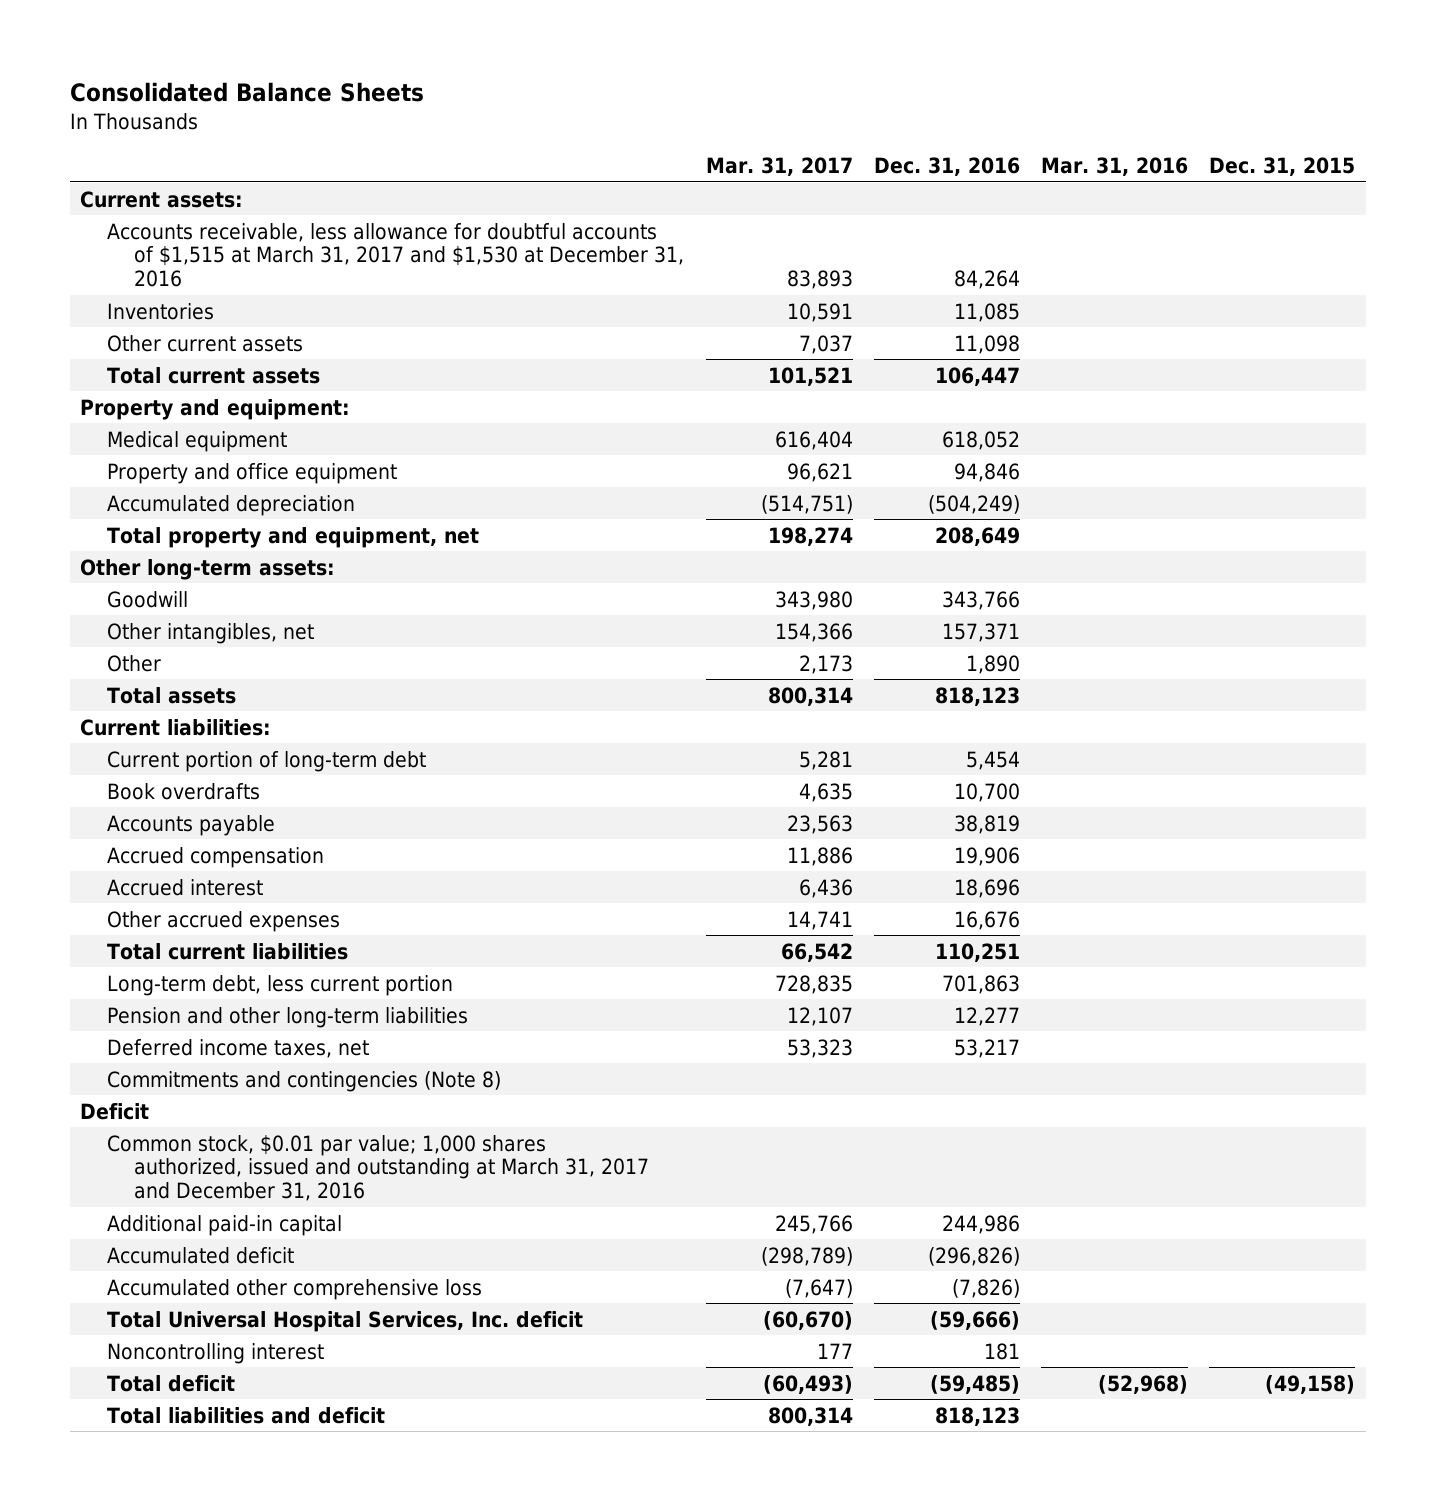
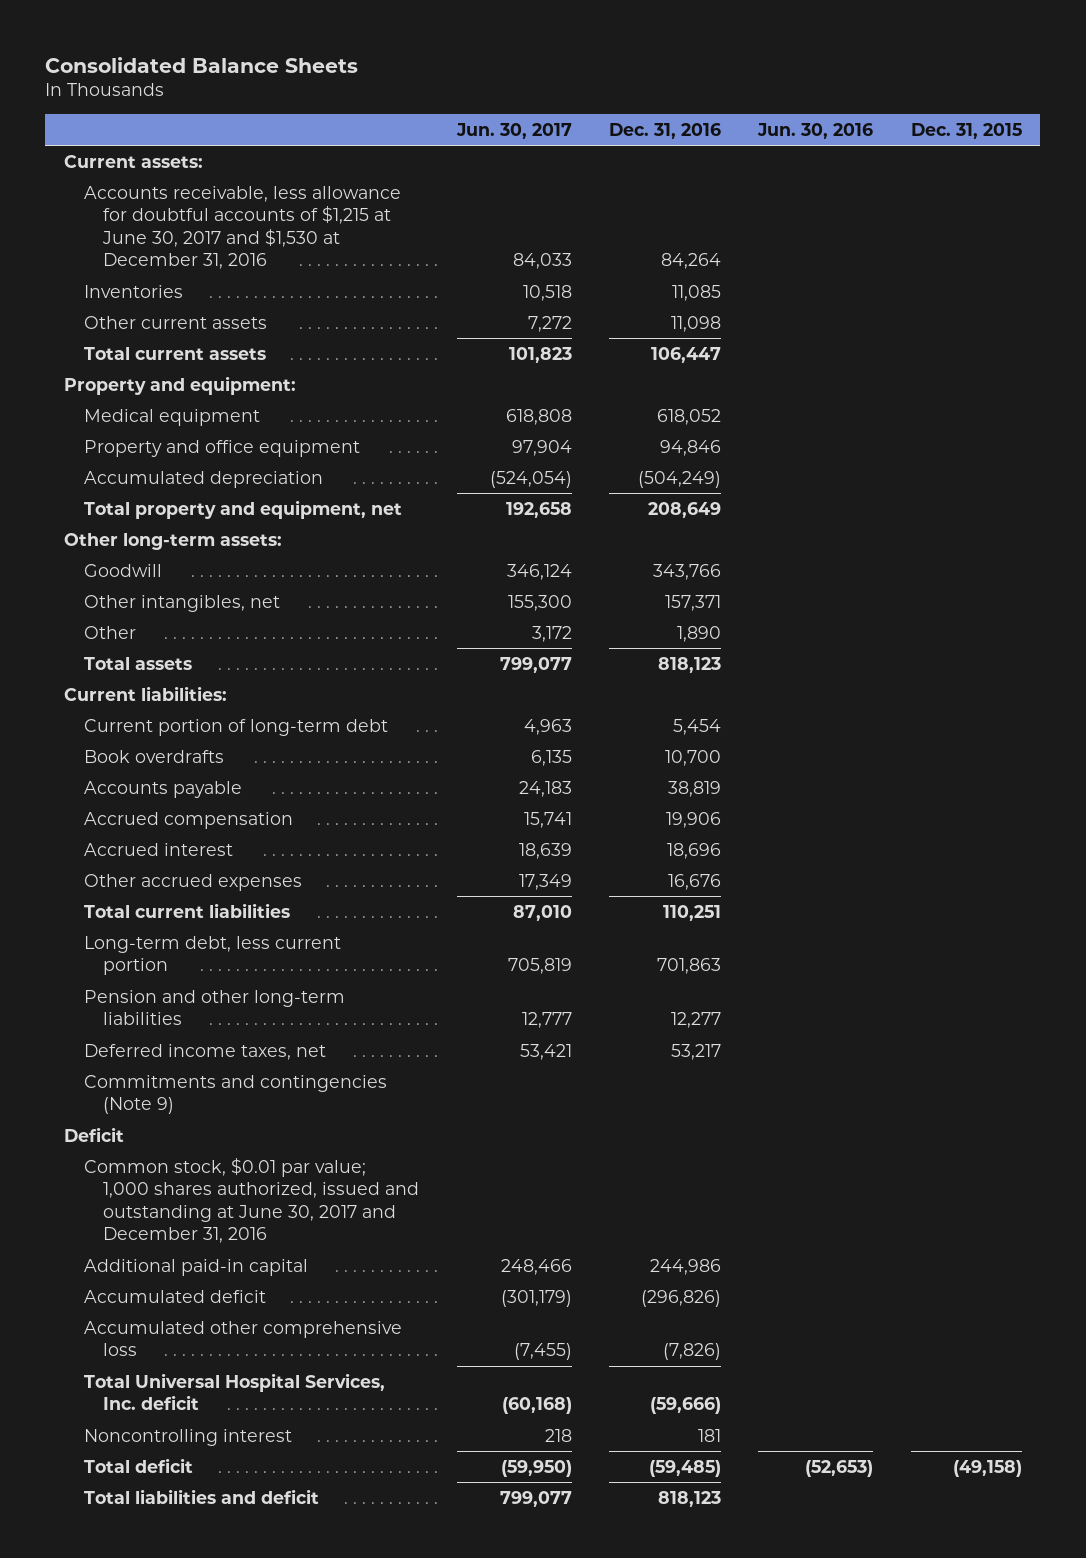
[705,156,853,176] Mar. 31, 2017 -> none
[1040,156,1188,176] Mar. 31, 2016 -> none
none -> [455,122,572,139] Jun. 30, 2017
none -> [757,122,874,139] Jun. 30, 2016
[107,222,685,288] Accounts receivable, less allowance for doubtful accounts of $1,515 at March 31, 2017 and $1,530 at December 31, 2016 -> [83,185,401,270] Accounts receivable, less allowance for doubtful accounts of $1,215 at June 30, 2017 and $1,530 at December 31, 2016
[107,1070,502,1092] Commitments and contingencies (Note 8) -> [83,1074,387,1115] Commitments and contingencies (Note 9)
[107,1134,650,1202] Common stock, $0.01 par value; 1,000 shares authorized, issued and outstanding at March 31, 2017 and December 31, 2016 -> [83,1157,420,1244] Common stock, $0.01 par value; 1,000 shares authorized, issued and outstanding at June 30, 2017 and December 31, 2016

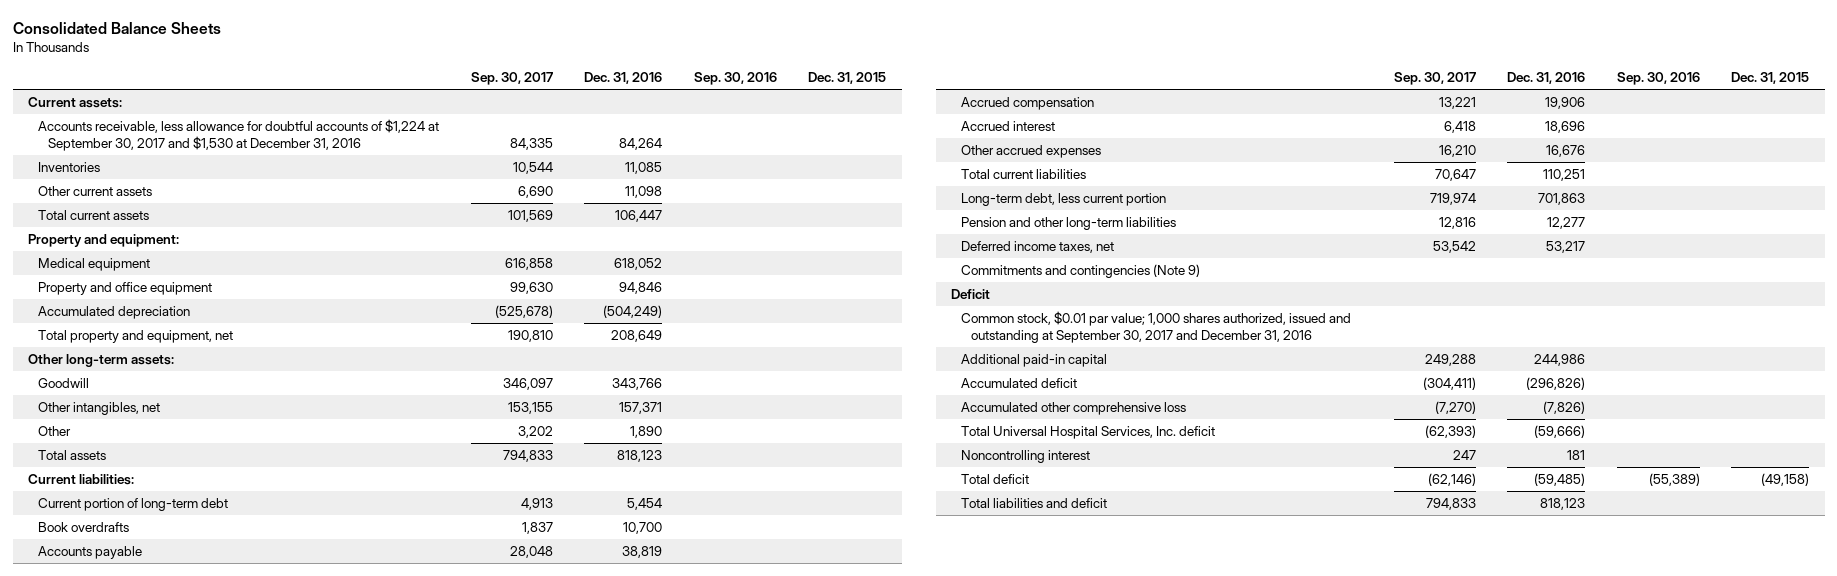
[455,122,572,139] Jun. 30, 2017 -> none
[757,122,874,139] Jun. 30, 2016 -> none
none -> [470,72,553,86] Sep. 30, 2017
none -> [693,72,777,86] Sep. 30, 2016
[83,185,401,270] Accounts receivable, less allowance for doubtful accounts of $1,215 at June 30, 2017 and $1,530 at December 31, 2016 -> [38,118,440,151] Accounts receivable, less allowance for doubtful accounts of $1,224 at September 30, 2017 and $1,530 at December 31, 2016
[83,1157,420,1244] Common stock, $0.01 par value; 1,000 shares authorized, issued and outstanding at June 30, 2017 and December 31, 2016 -> [961,310,1352,343] Common stock, $0.01 par value; 1,000 shares authorized, issued and outstanding at September 30, 2017 and December 31, 2016

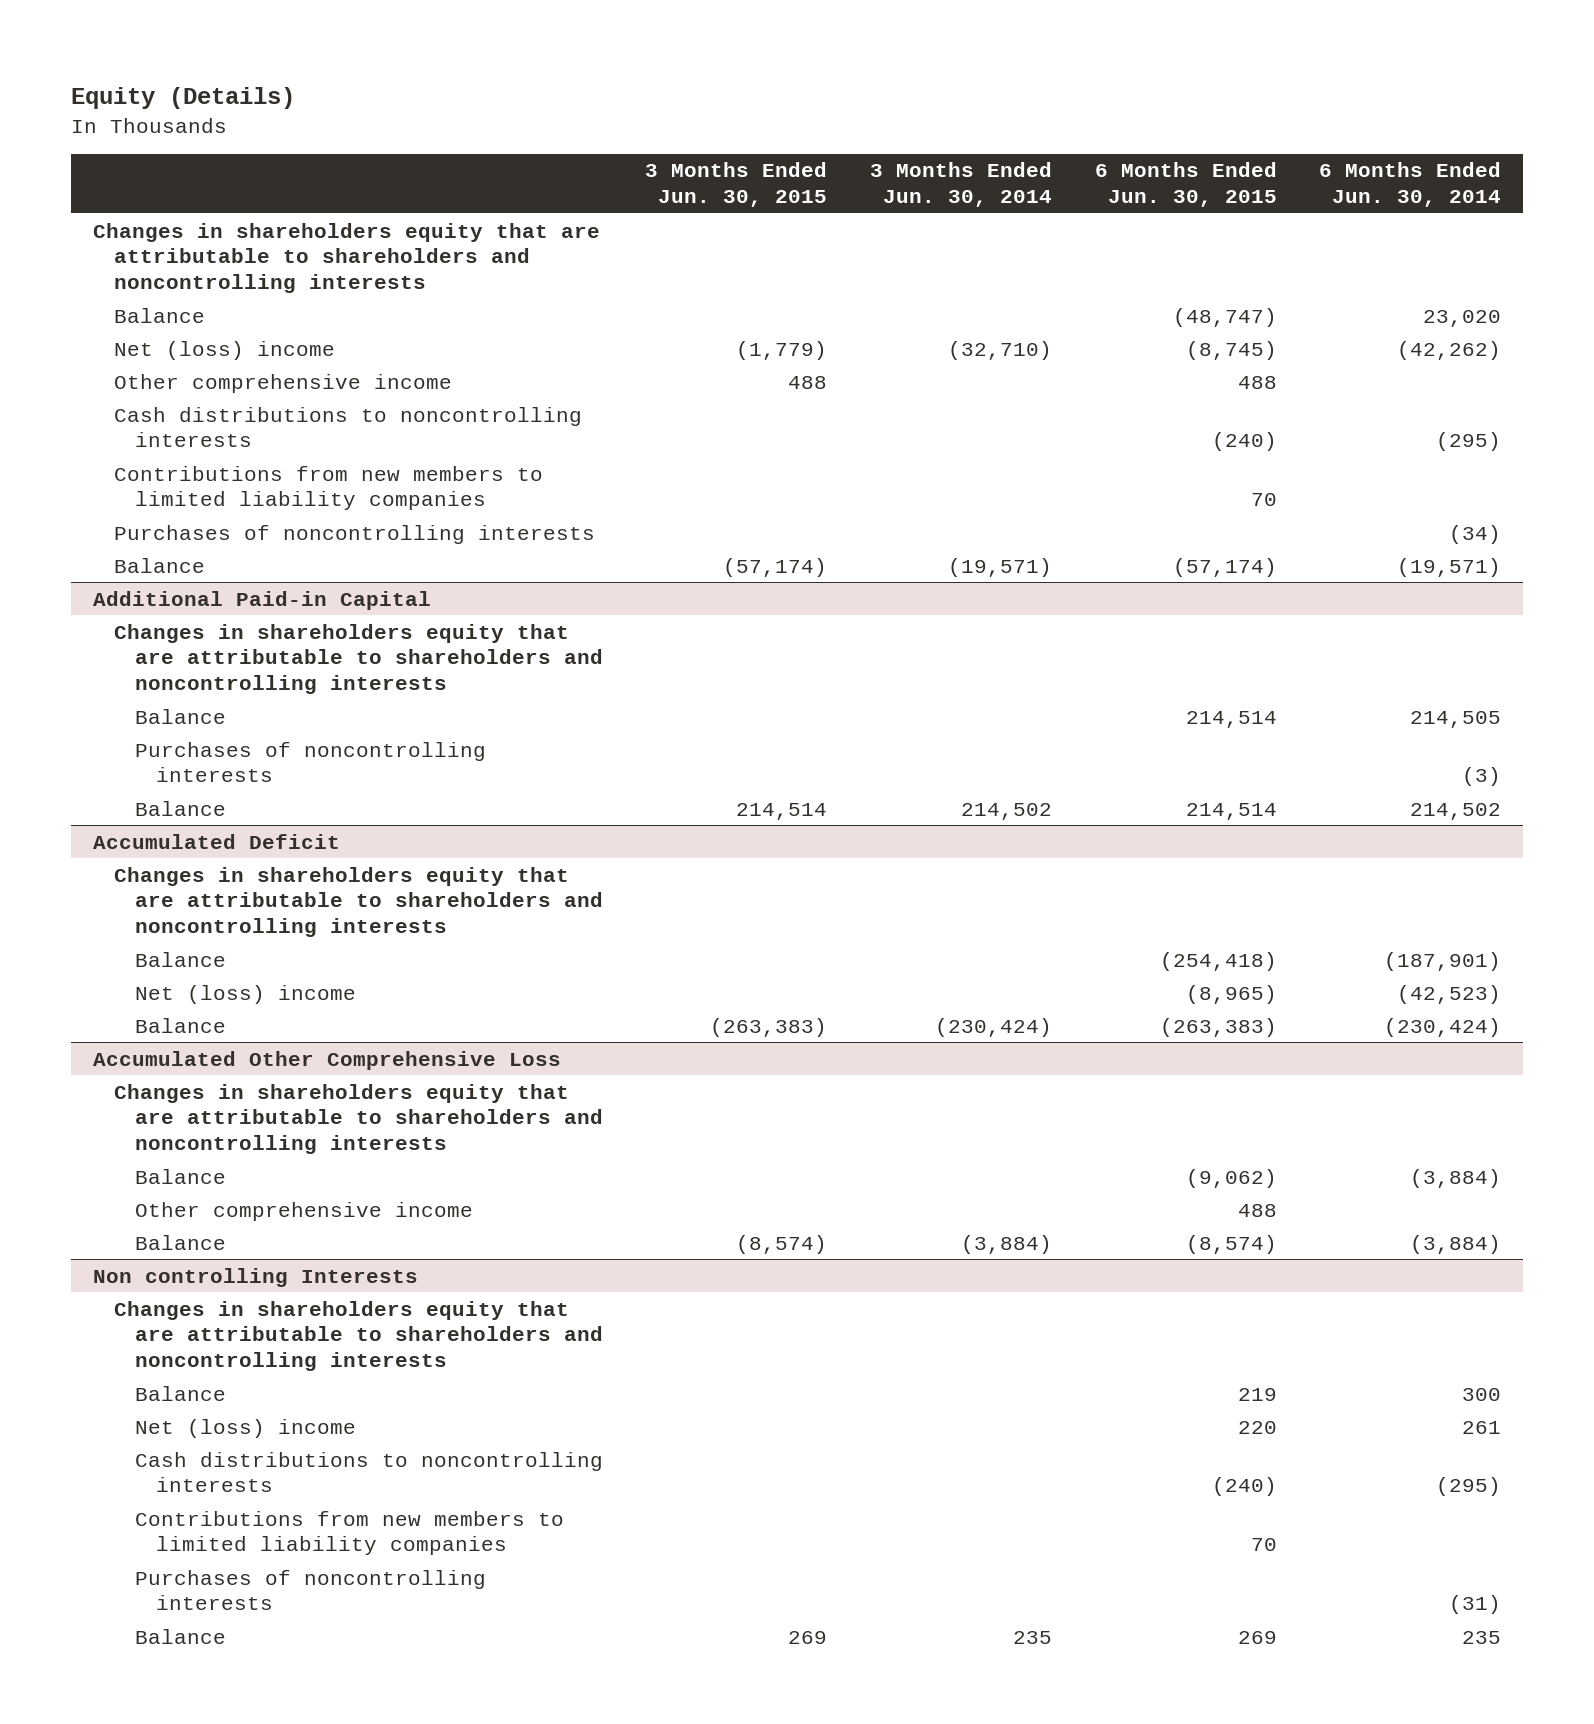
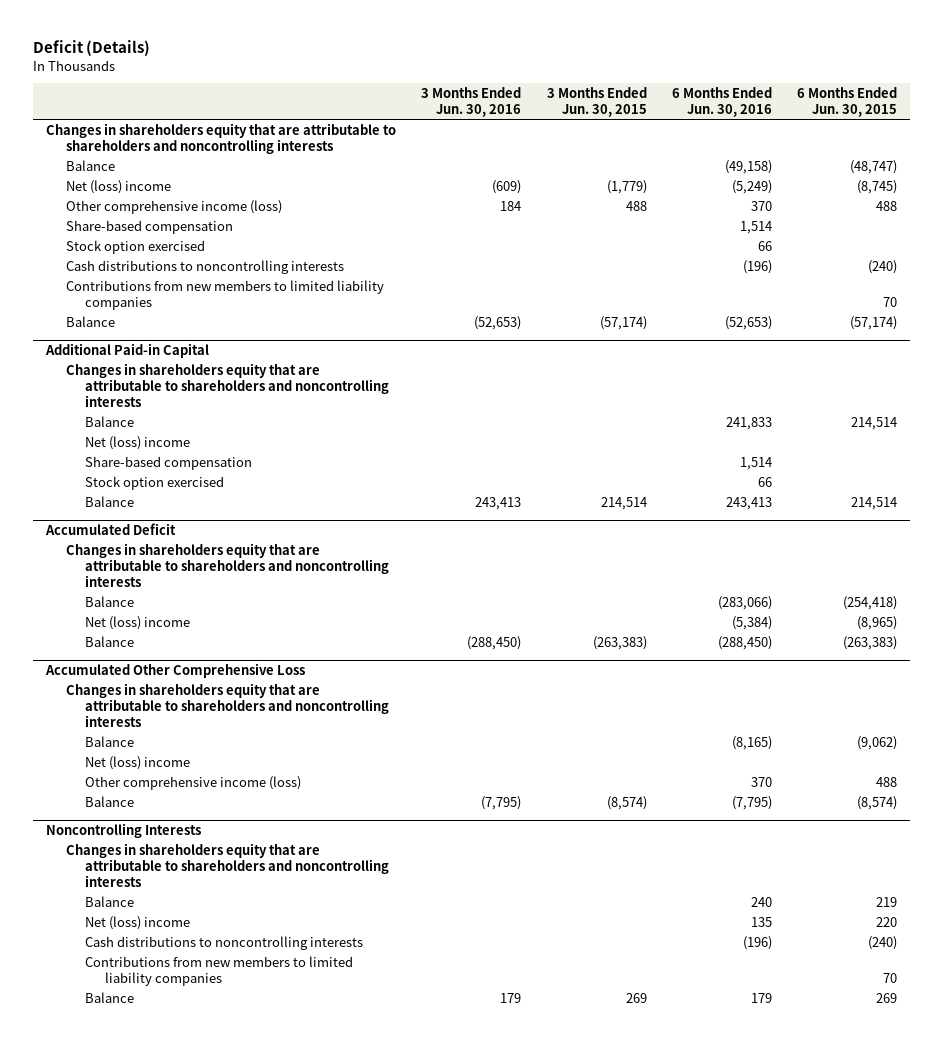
[71,87,296,110] Equity (Details) -> [33,40,151,57] Deficit (Details)
[870,162,1053,207] 3 Months Ended Jun. 30, 2014 -> none
[1319,162,1502,207] 6 Months Ended Jun. 30, 2014 -> none
none -> [421,86,522,118] 3 Months Ended Jun. 30, 2016
none -> [671,86,772,118] 6 Months Ended Jun. 30, 2016
[113,373,452,393] Other comprehensive income -> [65,199,282,214] Other comprehensive income (loss)
none -> [65,219,233,234] Share-based compensation
none -> [65,239,205,254] Stock option exercised
[113,524,595,544] Purchases of noncontrolling interests -> none
[134,741,486,783] Purchases of noncontrolling interests -> none
none -> [85,435,191,450] Net (loss) income
none -> [85,455,253,470] Share-based compensation
none -> [85,475,225,490] Stock option exercised
none -> [85,755,191,770] Net (loss) income
[134,1201,473,1221] Other comprehensive income -> [85,775,302,790] Other comprehensive income (loss)
[92,1267,418,1287] Non controlling Interests -> [45,822,201,838] Noncontrolling Interests
[134,1569,486,1611] Purchases of noncontrolling interests -> none

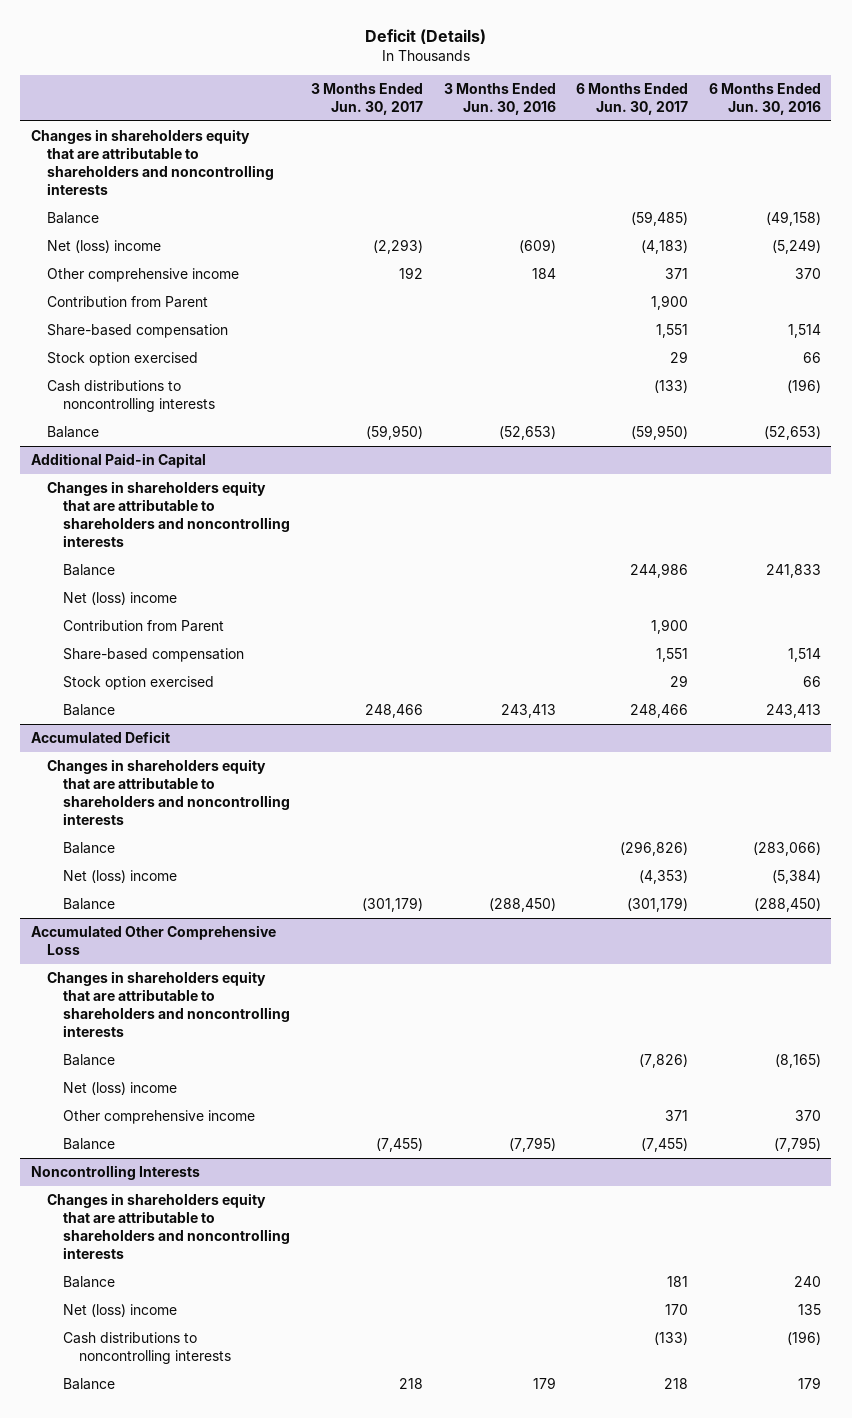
[546,86,647,118] 3 Months Ended Jun. 30, 2015 -> none
[797,86,898,118] 6 Months Ended Jun. 30, 2015 -> none
none -> [310,82,423,115] 3 Months Ended Jun. 30, 2017
none -> [576,82,689,115] 6 Months Ended Jun. 30, 2017
[65,199,282,214] Other comprehensive income (loss) -> [46,268,239,283] Other comprehensive income
none -> [46,296,208,309] Contribution from Parent
[65,279,384,310] Contributions from new members to limited liability companies -> none
none -> [63,620,225,633] Contribution from Parent
[85,775,302,790] Other comprehensive income (loss) -> [63,1110,256,1125] Other comprehensive income
[85,955,354,986] Contributions from new members to limited liability companies -> none

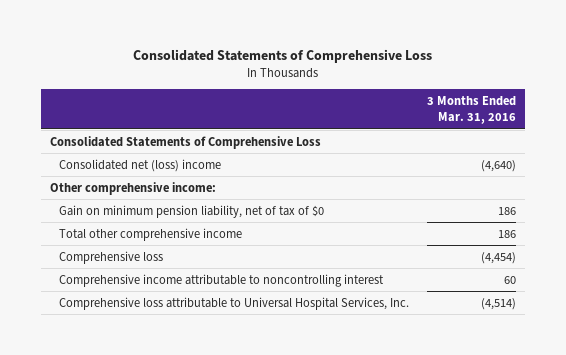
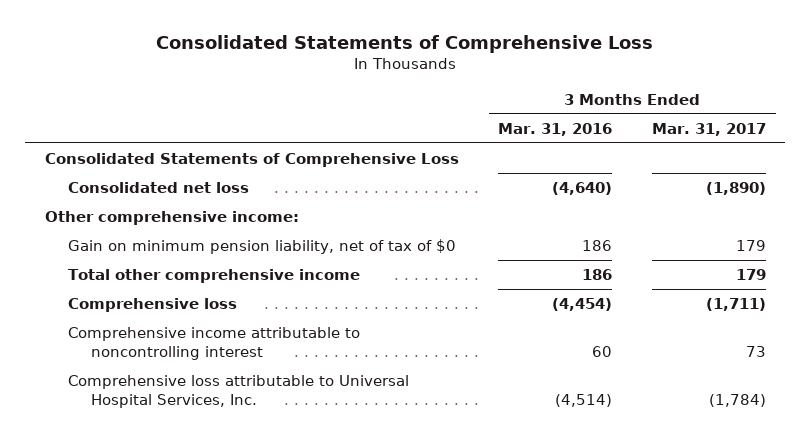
none -> [651,122,766,136] Mar. 31, 2017
[59,158,222,172] Consolidated net (loss) income -> [67,182,249,194] Consolidated net loss

